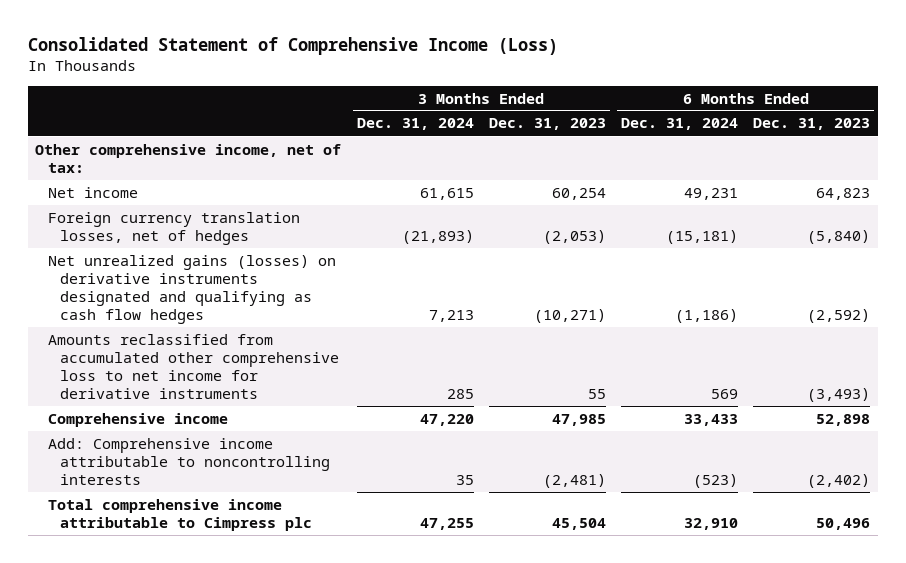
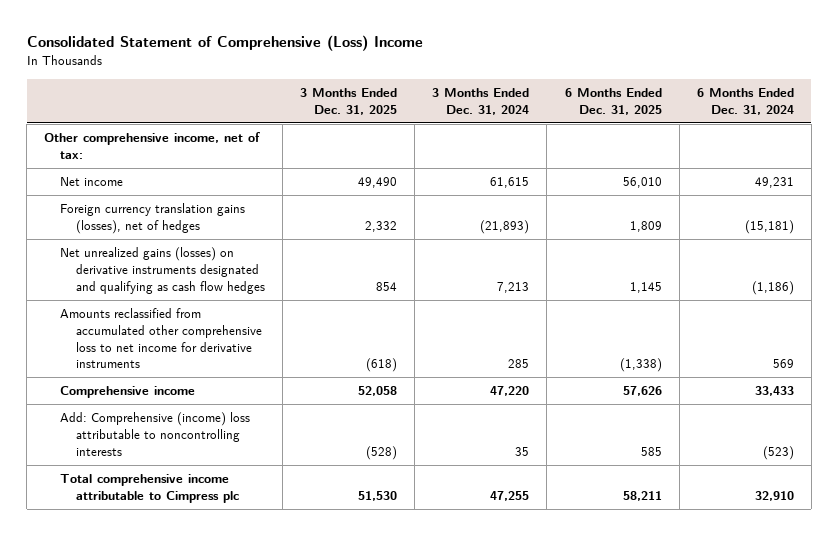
[27,36,558,55] Consolidated Statement of Comprehensive Income (Loss) -> [26,35,423,52] Consolidated Statement of Comprehensive (Loss) Income
[488,118,606,131] Dec. 31, 2023 -> none
[753,118,871,131] Dec. 31, 2023 -> none
none -> [300,87,398,115] 3 Months Ended Dec. 31, 2025
none -> [564,87,662,115] 6 Months Ended Dec. 31, 2025
[47,211,300,245] Foreign currency translation losses, net of hedges -> [60,203,246,234] Foreign currency translation gains (losses), net of hedges
[47,437,330,486] Add: Comprehensive income attributable to noncontrolling interests -> [60,412,251,456] Add: Comprehensive (income) loss attributable to noncontrolling interests

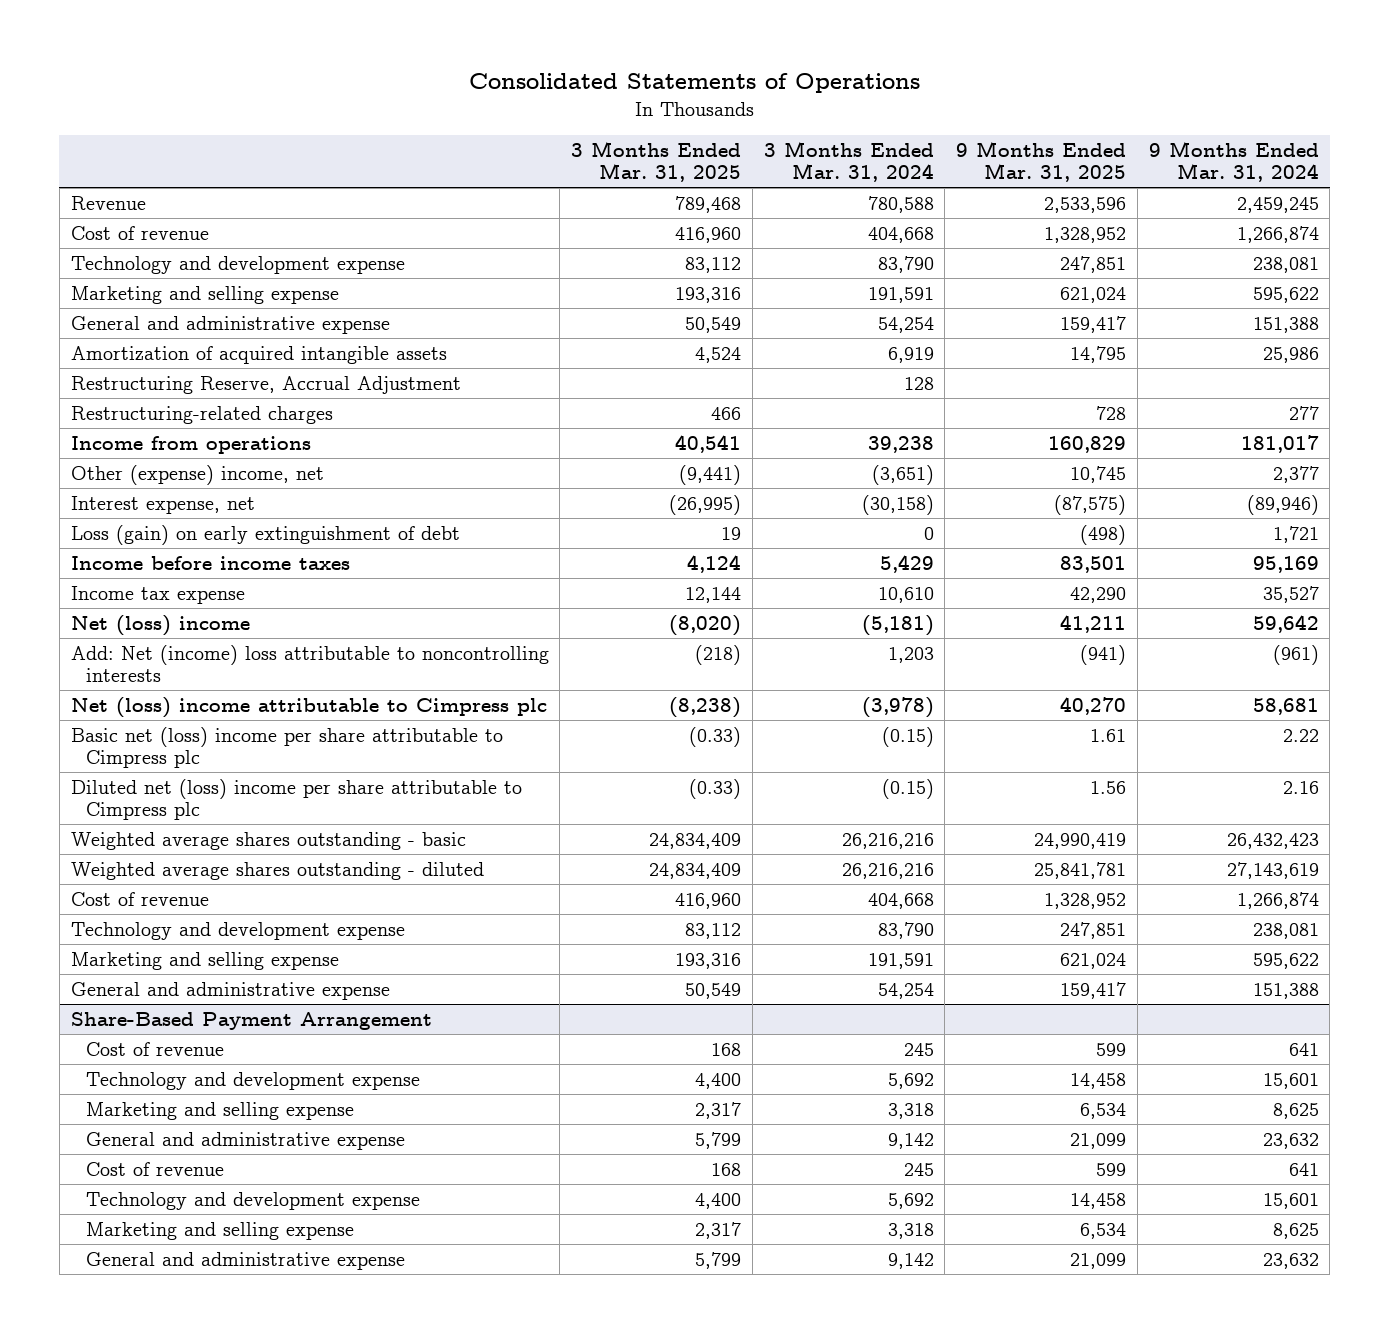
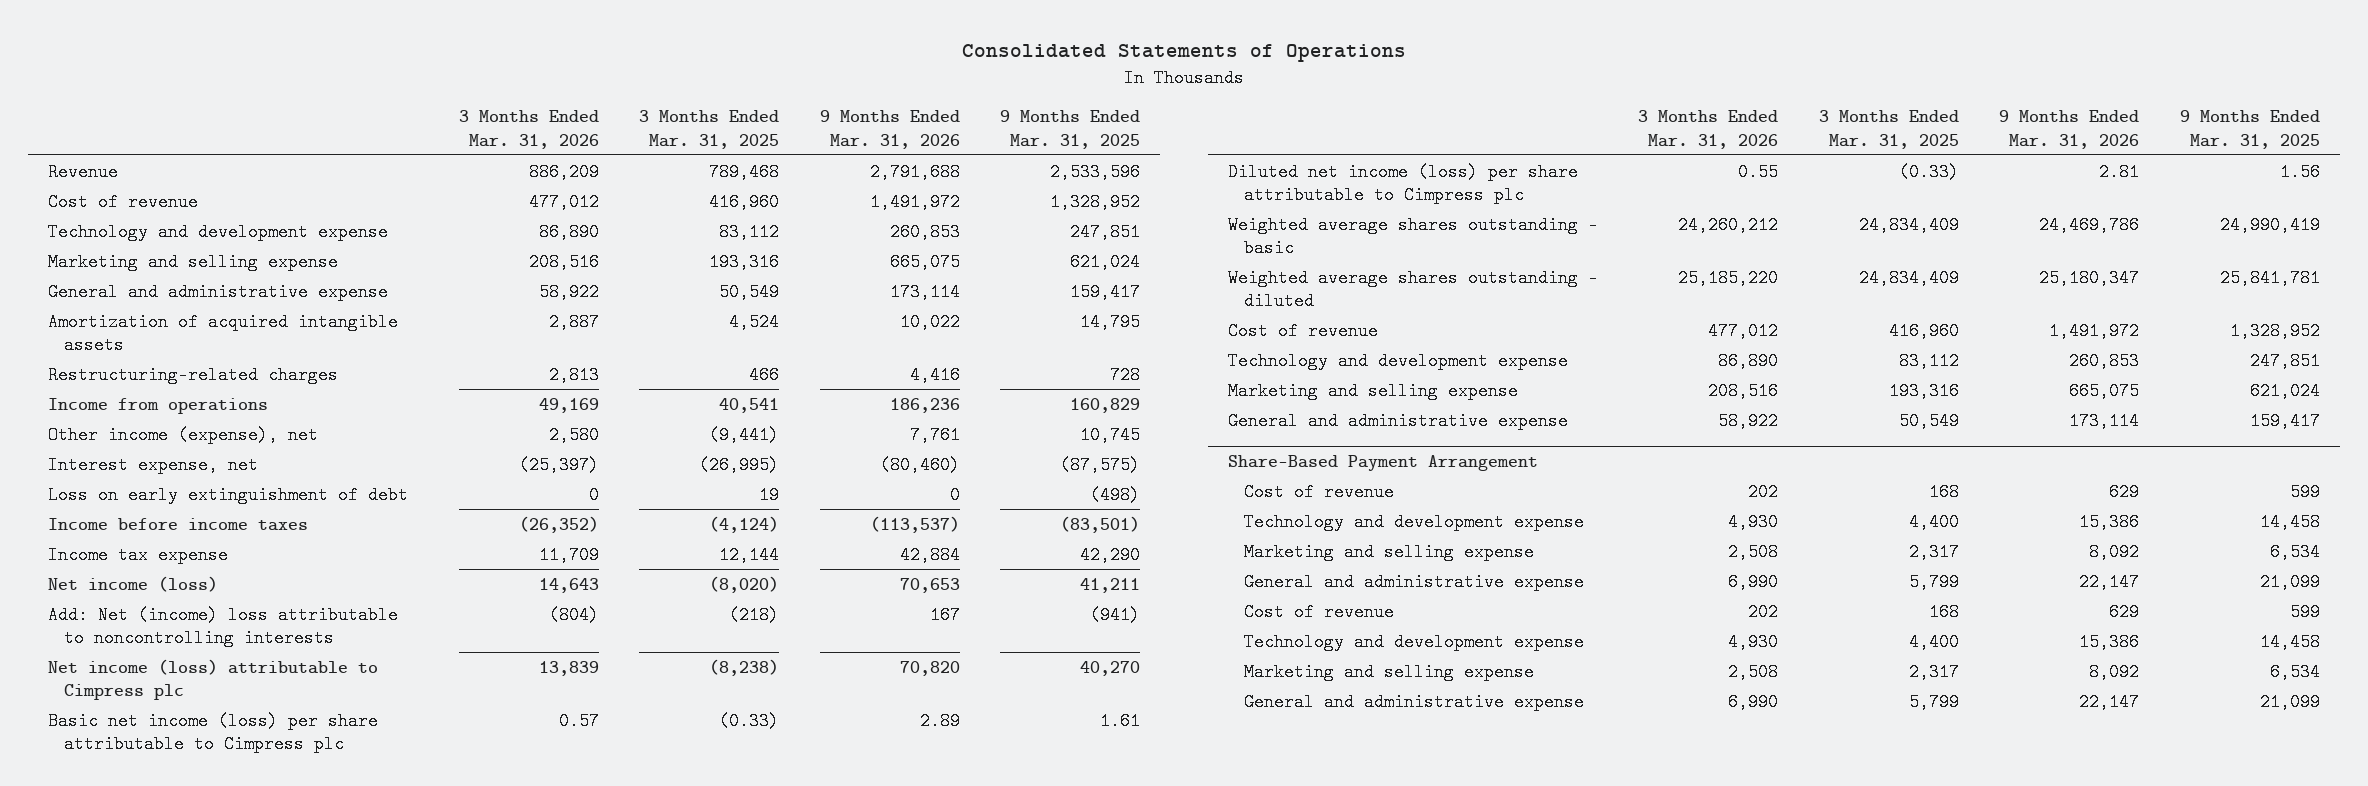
[763,140,934,182] 3 Months Ended Mar. 31, 2024 -> none
[1148,140,1319,182] 9 Months Ended Mar. 31, 2024 -> none
none -> [458,110,599,149] 3 Months Ended Mar. 31, 2026
none -> [819,110,960,149] 9 Months Ended Mar. 31, 2026
[70,375,461,394] Restructuring Reserve, Accrual Adjustment -> none
[70,464,324,485] Other (expense) income, net -> [48,425,319,444] Other income (expense), net
[70,524,460,545] Loss (gain) on early extinguishment of debt -> [48,485,409,504] Loss on early extinguishment of debt
[687,554,742,573] 4,124 -> [709,515,780,533] (4,124)
[1060,555,1127,573] 83,501 -> [1060,515,1141,533] (83,501)
[70,614,250,636] Net (loss) income -> [48,575,219,592] Net income (loss)
[70,696,547,718] Net (loss) income attributable to Cimpress plc -> [48,658,379,701] Net income (loss) attributable to Cimpress plc
[70,726,503,769] Basic net (loss) income per share attributable to Cimpress plc -> [48,711,379,754] Basic net income (loss) per share attributable to Cimpress plc
[70,778,522,821] Diluted net (loss) income per share attributable to Cimpress plc -> [1227,162,1578,205] Diluted net income (loss) per share attributable to Cimpress plc

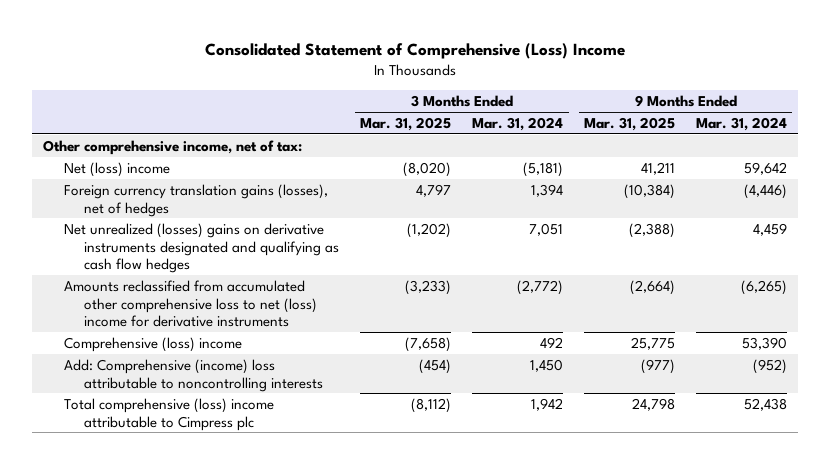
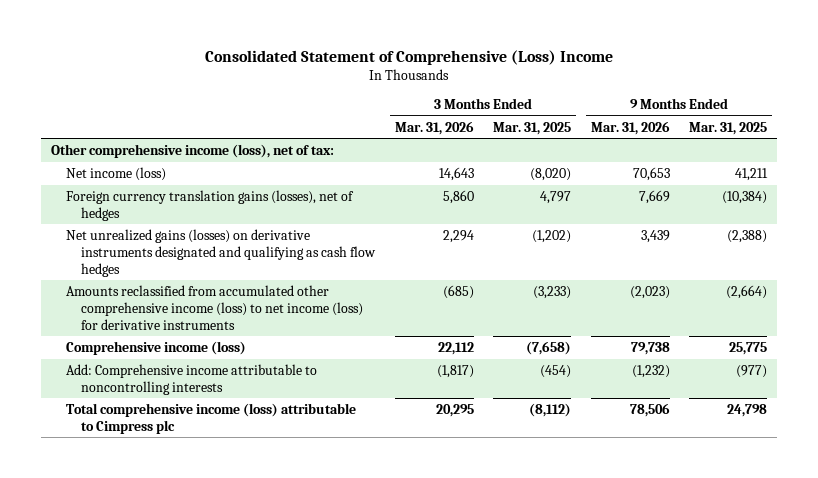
[472,116,564,131] Mar. 31, 2024 -> none
[696,116,788,131] Mar. 31, 2024 -> none
none -> [394,120,474,135] Mar. 31, 2026
none -> [590,120,670,135] Mar. 31, 2026
[42,139,302,155] Other comprehensive income, net of tax: -> [50,143,334,158] Other comprehensive income (loss), net of tax:
[63,161,170,177] Net (loss) income -> [65,166,166,181] Net income (loss)
[63,222,340,274] Net unrealized (losses) gains on derivative instruments designated and qualifying as cash flow hedges -> [65,228,377,277] Net unrealized gains (losses) on derivative instruments designated and qualifying as cash flow hedges
[63,279,318,328] Amounts reclassified from accumulated other comprehensive loss to net (loss) income for derivative instruments -> [65,284,364,330] Amounts reclassified from accumulated other comprehensive income (loss) to net income (loss) for derivative instruments
[63,336,242,352] Comprehensive (loss) income -> [65,340,246,355] Comprehensive income (loss)
[63,358,324,392] Add: Comprehensive (income) loss attributable to noncontrolling interests -> [65,363,317,395] Add: Comprehensive income attributable to noncontrolling interests
[63,397,274,431] Total comprehensive (loss) income attributable to Cimpress plc -> [65,402,356,434] Total comprehensive income (loss) attributable to Cimpress plc

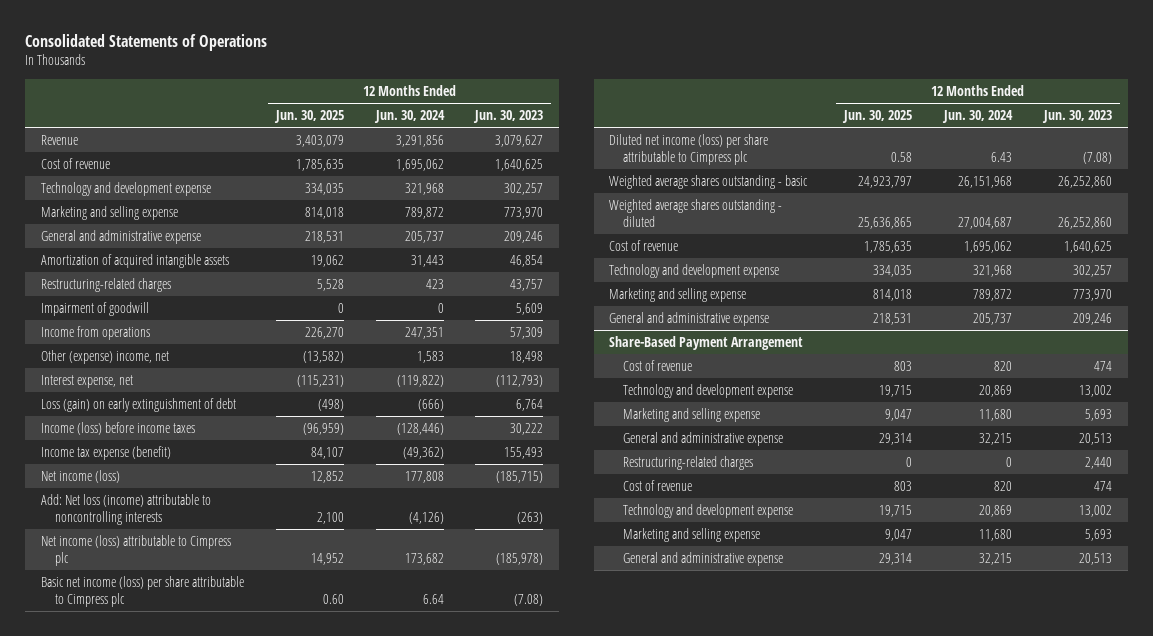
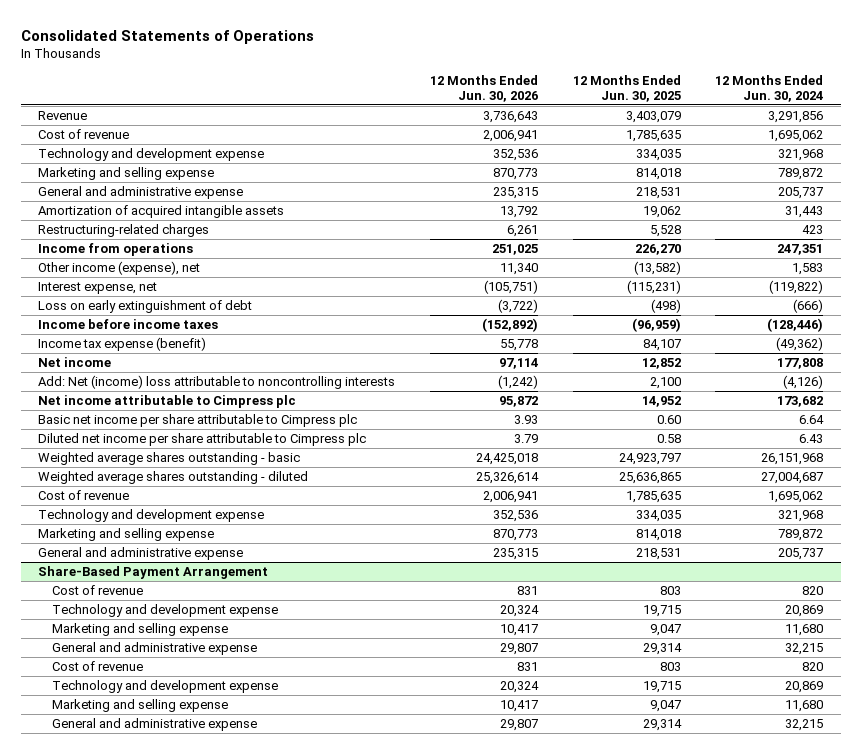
[473,110,544,124] Jun. 30, 2023 -> none
none -> [429,74,538,103] 12 Months Ended Jun. 30, 2026
[41,301,150,316] Impairment of goodwill -> none
[41,349,170,364] Other (expense) income, net -> [38,260,201,275] Other income (expense), net
[41,397,237,412] Loss (gain) on early extinguishment of debt -> [38,299,253,313] Loss on early extinguishment of debt
[41,421,196,435] Income (loss) before income taxes -> [38,318,219,329] Income before income taxes
[41,469,121,483] Net income (loss) -> [38,356,112,367] Net income
[41,493,212,525] Add: Net loss (income) attributable to noncontrolling interests -> [38,374,396,389] Add: Net (income) loss attributable to noncontrolling interests
[41,534,232,566] Net income (loss) attributable to Cimpress plc -> [38,394,297,408] Net income attributable to Cimpress plc
[41,575,245,607] Basic net income (loss) per share attributable to Cimpress plc -> [38,413,358,427] Basic net income per share attributable to Cimpress plc
[609,133,769,165] Diluted net income (loss) per share attributable to Cimpress plc -> [38,432,367,446] Diluted net income per share attributable to Cimpress plc
[623,455,754,470] Restructuring-related charges -> none

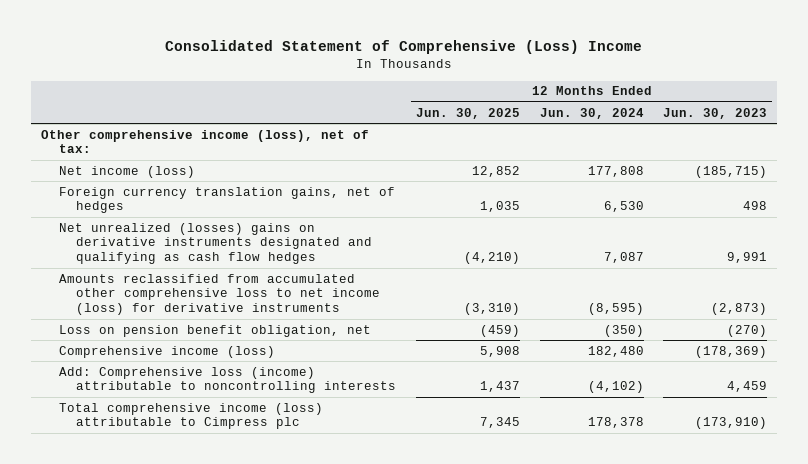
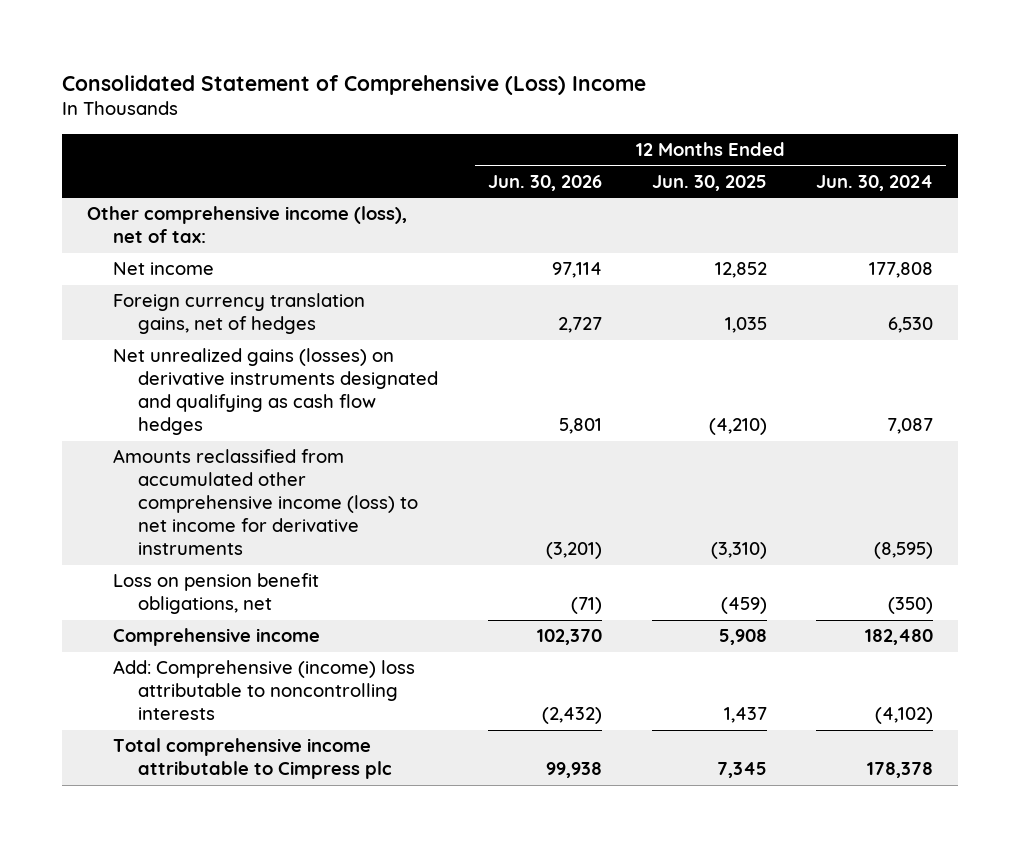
[663,107,768,119] Jun. 30, 2023 -> none
none -> [487,174,602,191] Jun. 30, 2026
[58,165,195,178] Net income (loss) -> [112,262,214,276] Net income
[58,222,373,265] Net unrealized (losses) gains on derivative instruments designated and qualifying as cash flow hedges -> [112,348,439,436] Net unrealized gains (losses) on derivative instruments designated and qualifying as cash flow hedges
[58,273,381,316] Amounts reclassified from accumulated other comprehensive loss to net income (loss) for derivative instruments -> [112,449,419,556] Amounts reclassified from accumulated other comprehensive income (loss) to net income for derivative instruments
[58,324,371,337] Loss on pension benefit obligation, net -> [112,573,319,615] Loss on pension benefit obligations, net
[58,345,275,358] Comprehensive income (loss) -> [112,628,320,647] Comprehensive income
[58,366,397,394] Add: Comprehensive loss (income) attributable to noncontrolling interests -> [112,660,415,721] Add: Comprehensive (income) loss attributable to noncontrolling interests
[58,402,323,430] Total comprehensive income (loss) attributable to Cimpress plc -> [112,738,393,780] Total comprehensive income attributable to Cimpress plc

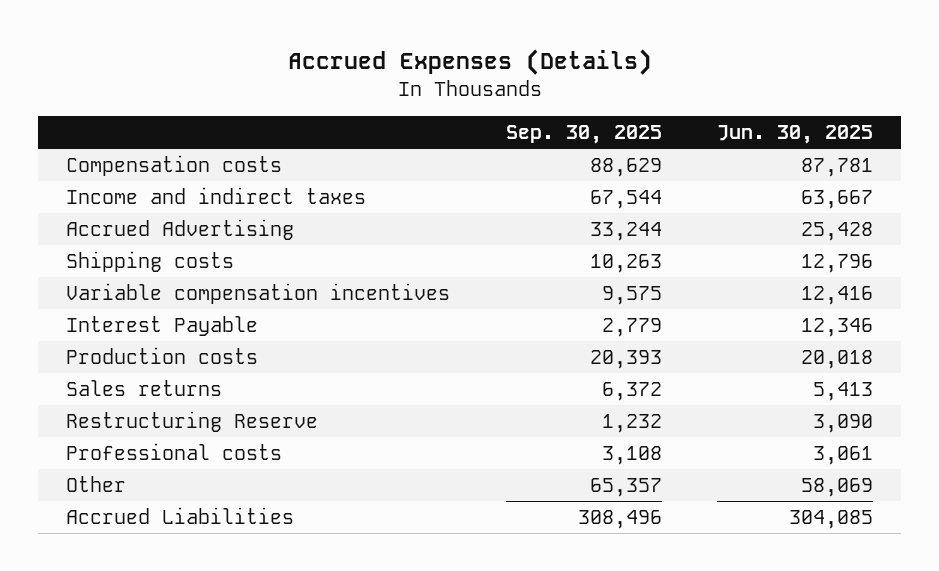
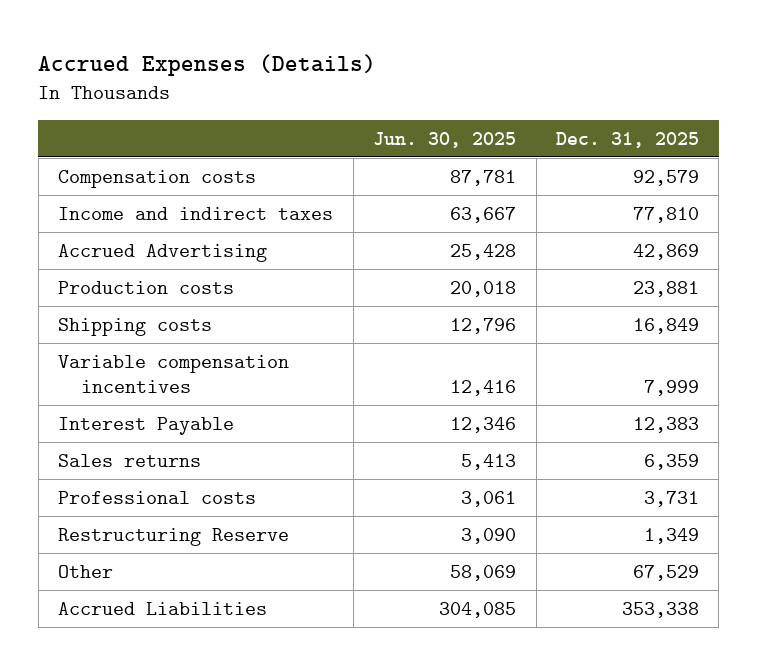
[505,125,662,145] Sep. 30, 2025 -> none
none -> [556,131,700,148] Dec. 31, 2025
[65,346,258,364] Production costs -> [58,280,235,294] Production costs
[65,410,318,432] Restructuring Reserve -> [58,527,290,546] Restructuring Reserve

